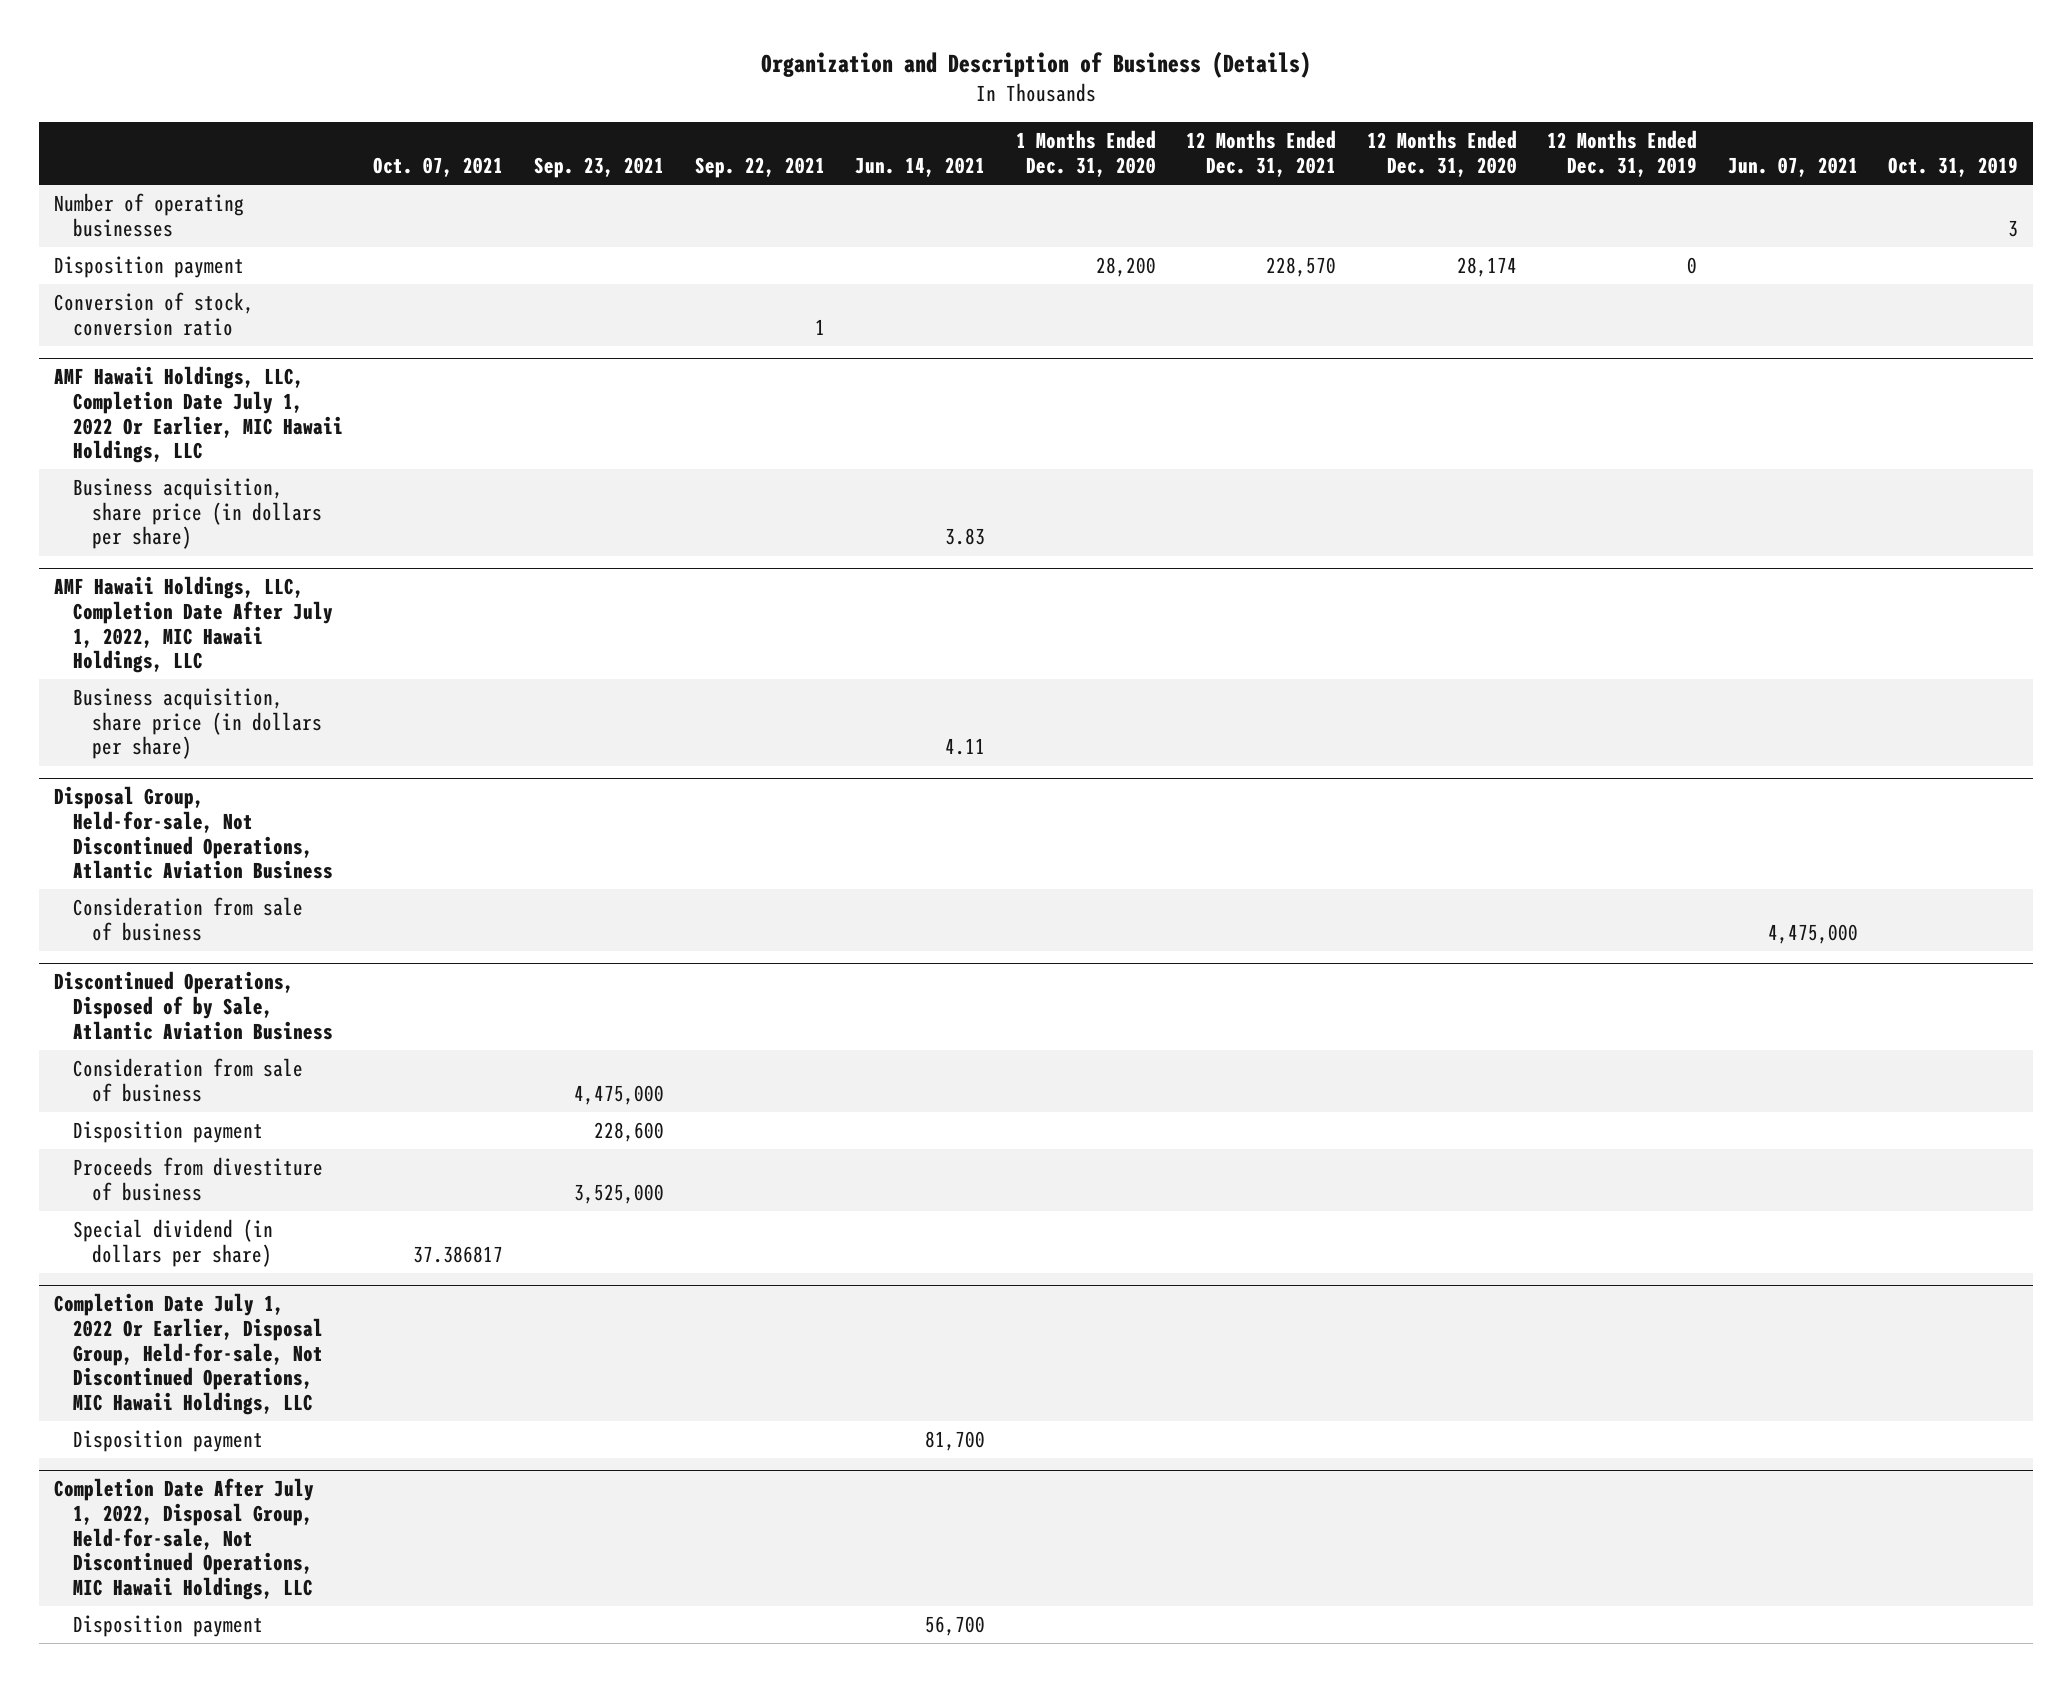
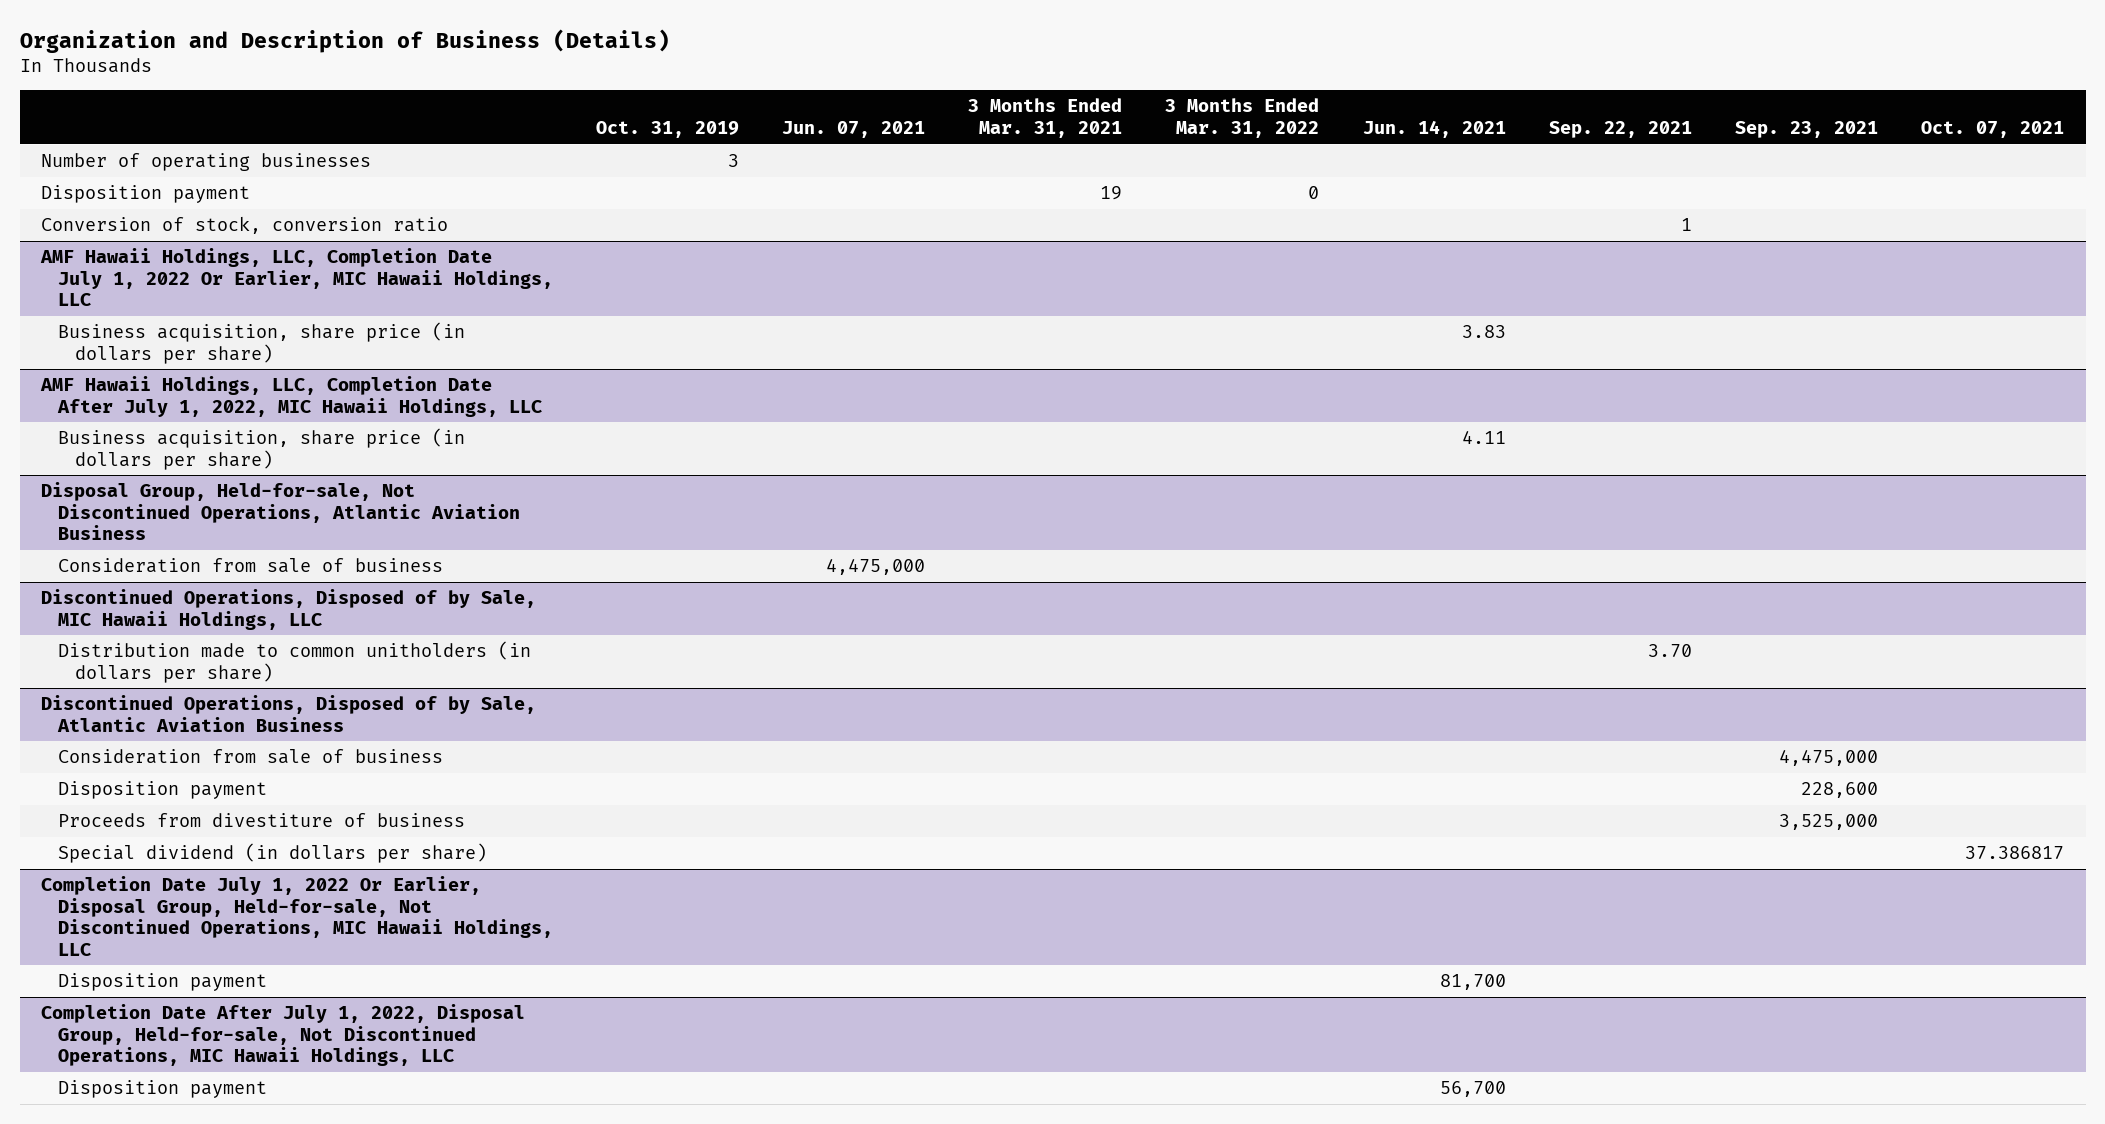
[1015,130,1156,178] 1 Months Ended Dec. 31, 2020 -> none
[1186,130,1337,178] 12 Months Ended Dec. 31, 2021 -> none
[1366,130,1517,178] 12 Months Ended Dec. 31, 2020 -> none
[1547,130,1698,178] 12 Months Ended Dec. 31, 2019 -> none
none -> [968,98,1123,139] 3 Months Ended Mar. 31, 2021
none -> [1165,98,1320,139] 3 Months Ended Mar. 31, 2022
none -> [41,589,537,630] Discontinued Operations, Disposed of by Sale, MIC Hawaii Holdings, LLC
none -> [57,641,531,683] Distribution made to common unitholders (in dollars per share)

